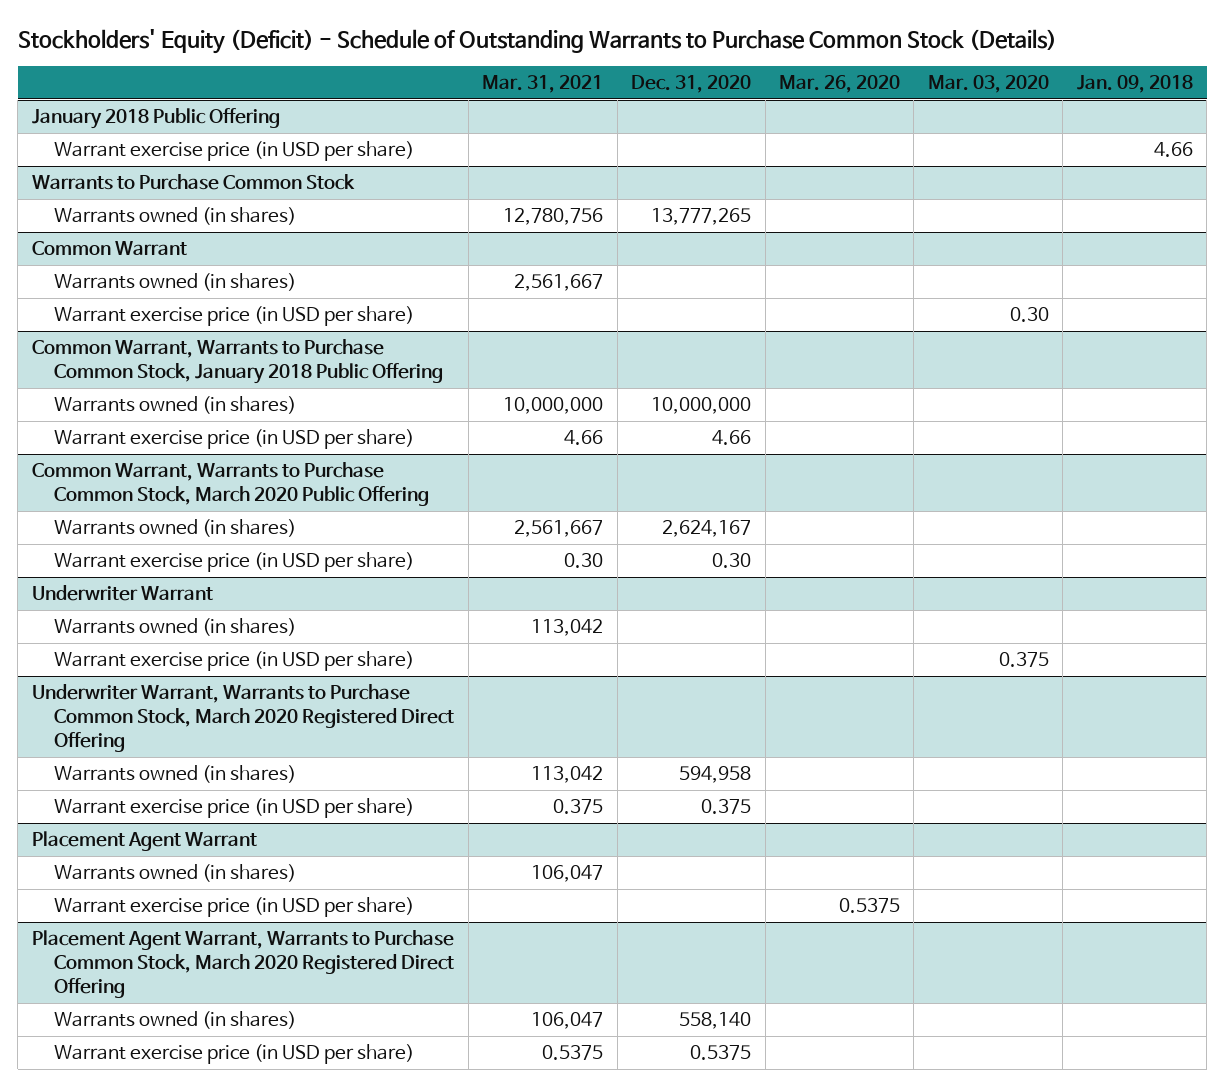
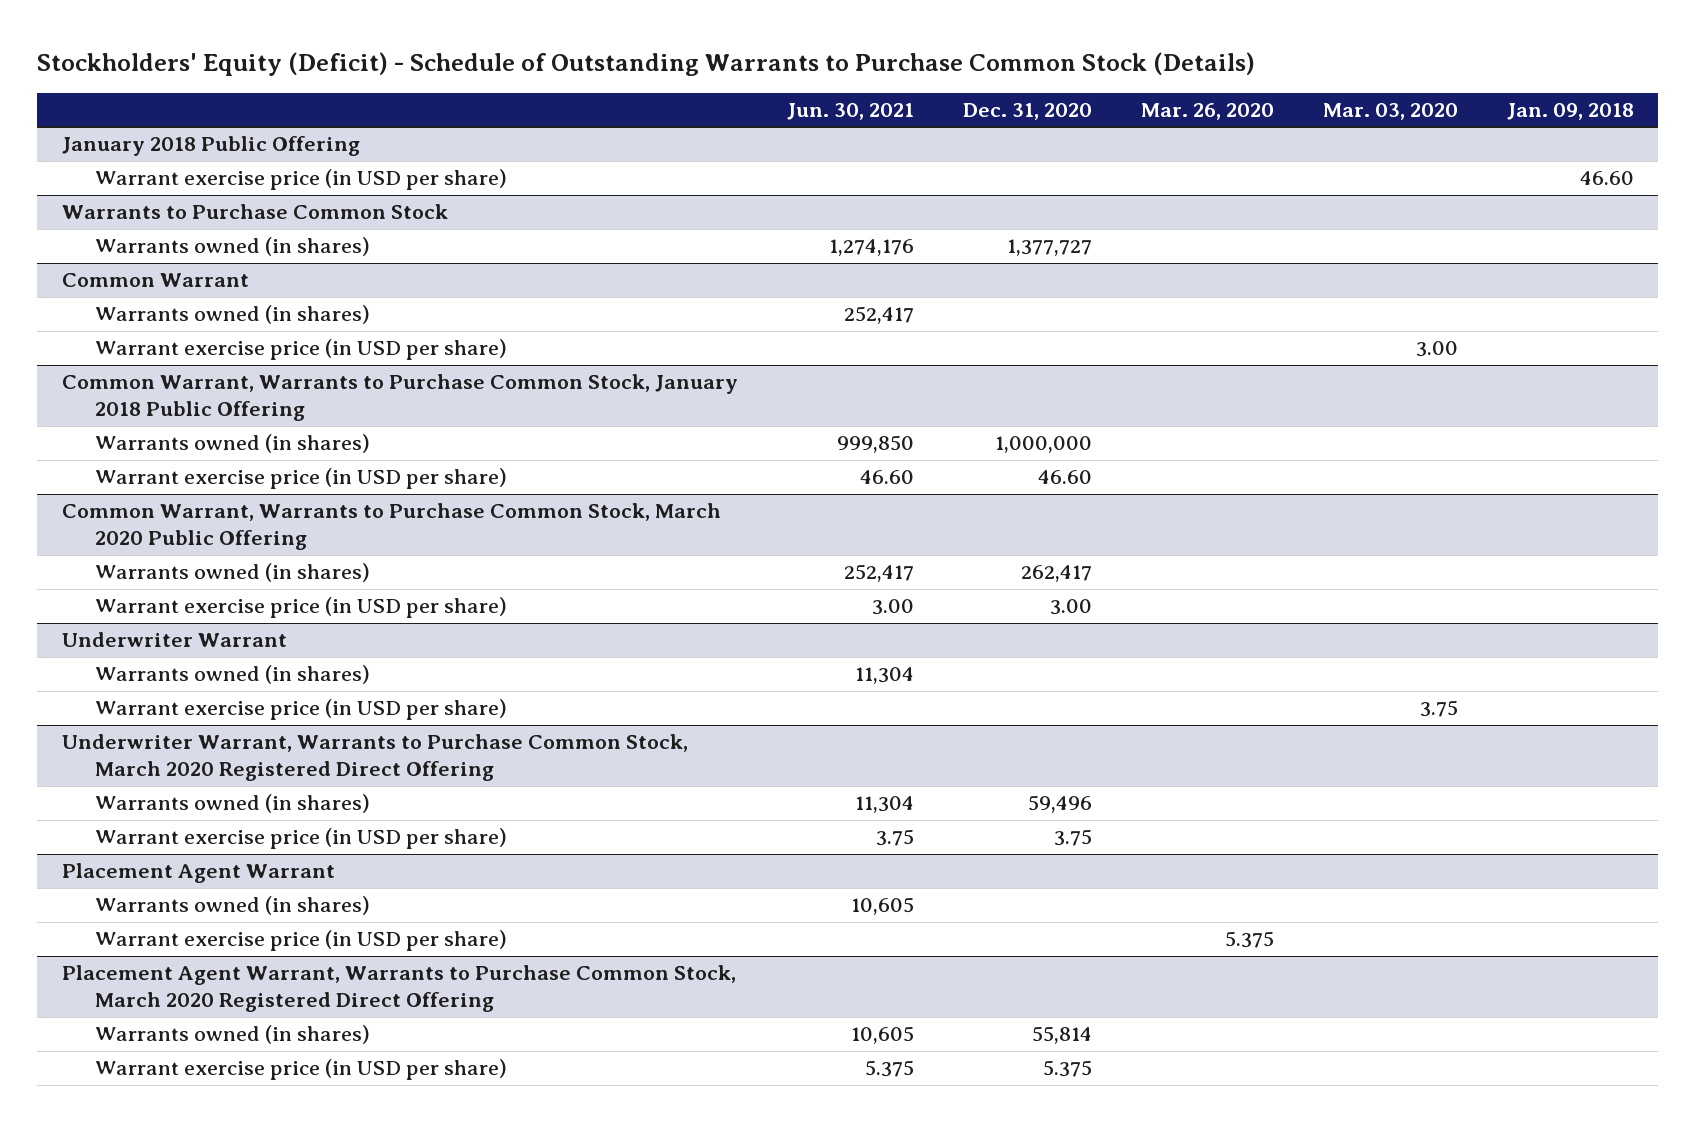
[482,74,604,93] Mar. 31, 2021 -> none
none -> [786,102,914,120] Jun. 30, 2021
[1153,142,1193,158] 4.66 -> [1579,171,1634,186] 46.60
[651,208,752,226] 13,777,265 -> [1006,239,1092,257] 1,377,727
[1009,307,1049,323] 0.30 -> [1415,341,1458,358] 3.00
[651,397,752,415] 10,000,000 -> [994,436,1092,454] 1,000,000
[712,430,752,446] 4.66 -> [1037,470,1092,485] 46.60
[662,520,752,538] 2,624,167 -> [1020,565,1092,583] 262,417
[712,553,752,569] 0.30 -> [1049,599,1092,616] 3.00
[998,652,1049,668] 0.375 -> [1419,700,1458,718] 3.75
[679,766,752,784] 594,958 -> [1027,795,1092,814] 59,496
[701,799,752,815] 0.375 -> [1053,829,1092,847] 3.75
[838,898,900,914] 0.5375 -> [1224,931,1274,949] 5.375
[679,1012,752,1030] 558,140 -> [1031,1026,1092,1045] 55,814
[690,1045,752,1061] 0.5375 -> [1042,1060,1092,1078] 5.375

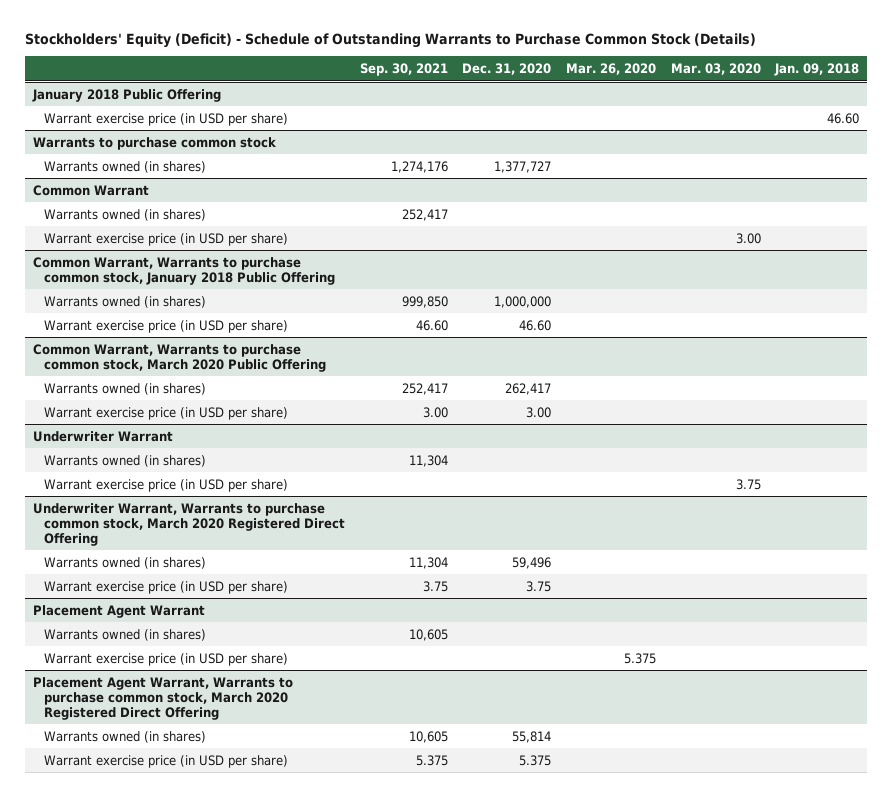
[786,102,914,120] Jun. 30, 2021 -> none
none -> [359,62,448,76] Sep. 30, 2021
[61,204,448,220] Warrants to Purchase Common Stock -> [32,136,276,150] Warrants to purchase common stock
[61,374,738,422] Common Warrant, Warrants to Purchase Common Stock, January 2018 Public Offering -> [32,256,336,285] Common Warrant, Warrants to purchase common stock, January 2018 Public Offering
[61,503,721,551] Common Warrant, Warrants to Purchase Common Stock, March 2020 Public Offering -> [32,343,327,372] Common Warrant, Warrants to purchase common stock, March 2020 Public Offering
[61,734,688,782] Underwriter Warrant, Warrants to Purchase Common Stock, March 2020 Registered Direct Offering -> [32,502,346,546] Underwriter Warrant, Warrants to purchase common stock, March 2020 Registered Direct Offering
[61,965,736,1013] Placement Agent Warrant, Warrants to Purchase Common Stock, March 2020 Registered Direct Offering -> [32,676,293,720] Placement Agent Warrant, Warrants to purchase common stock, March 2020 Registered Direct Offering

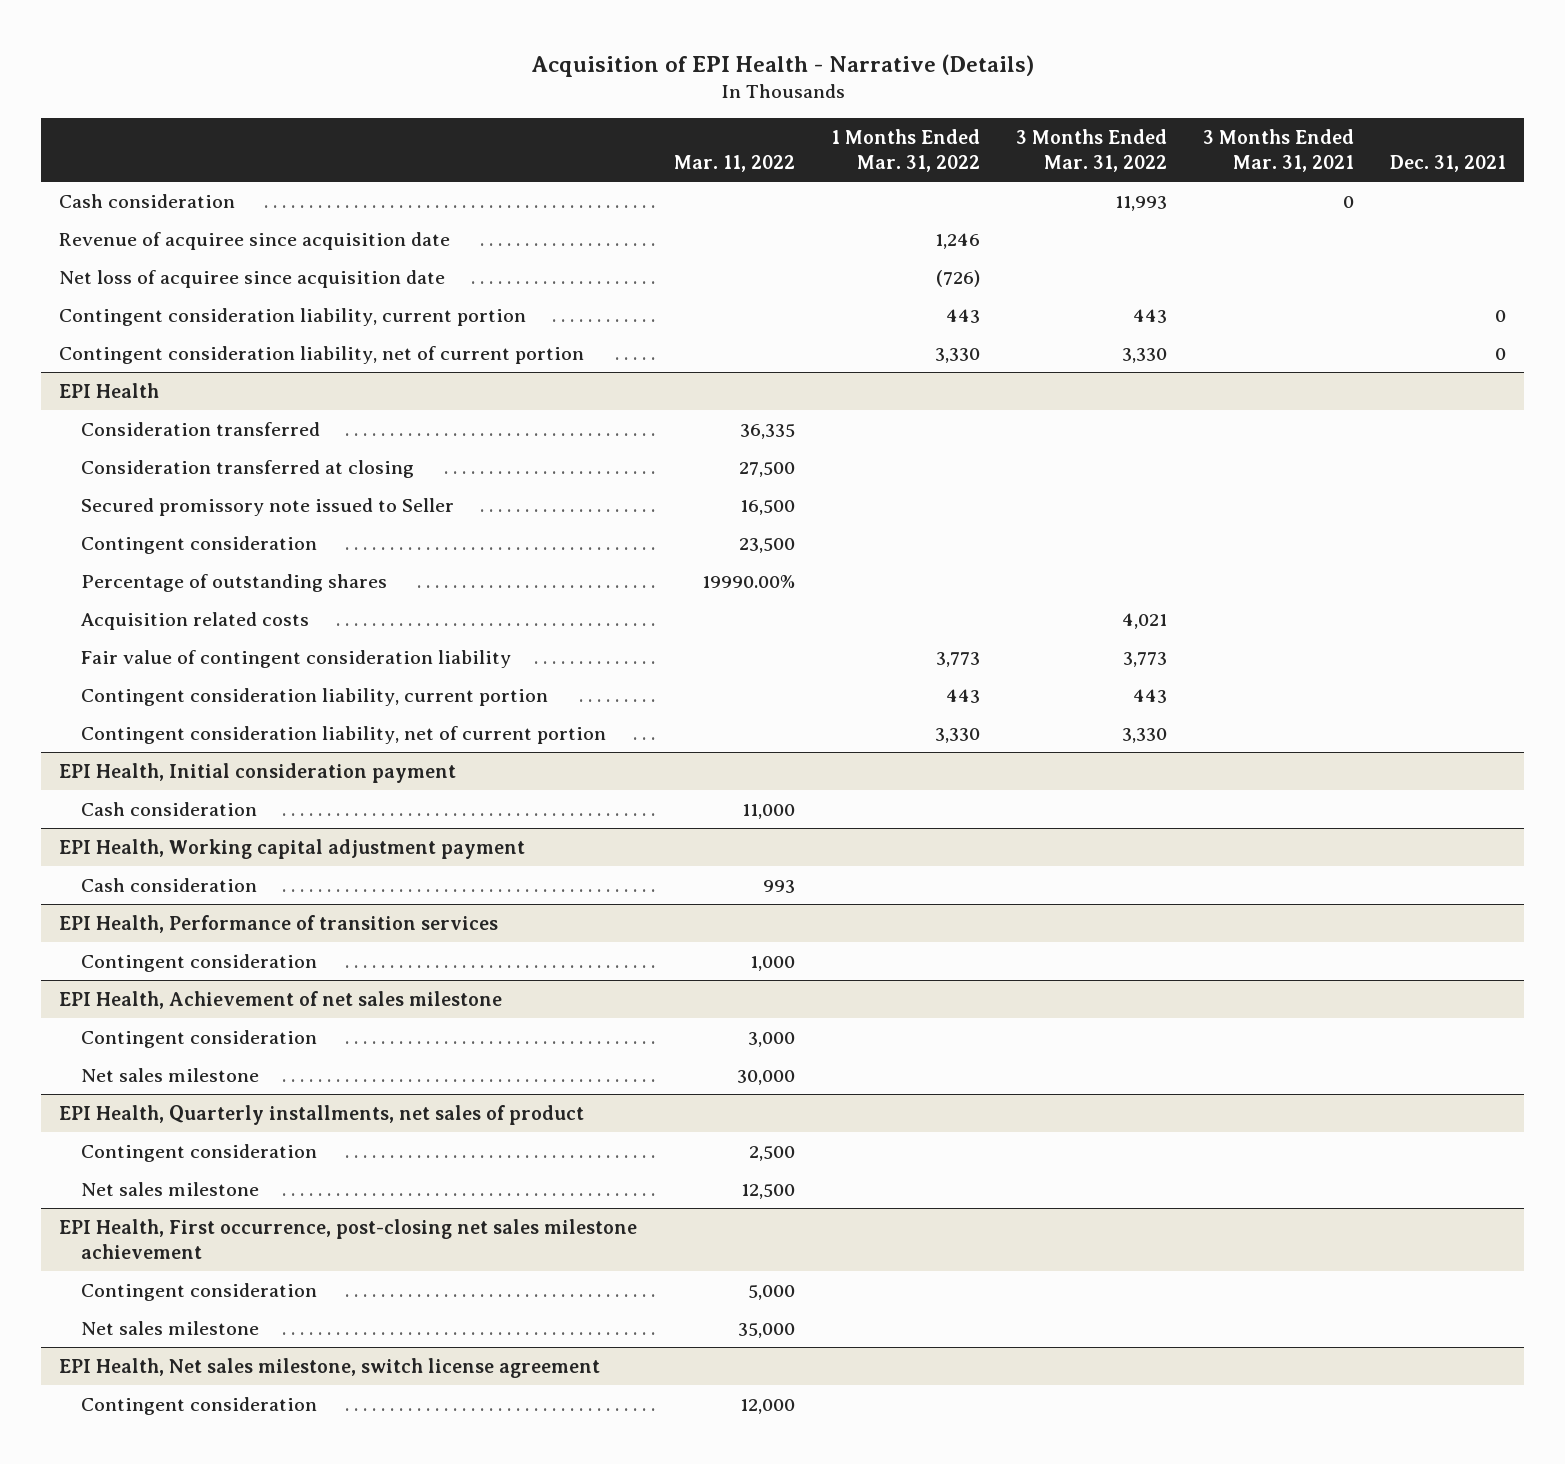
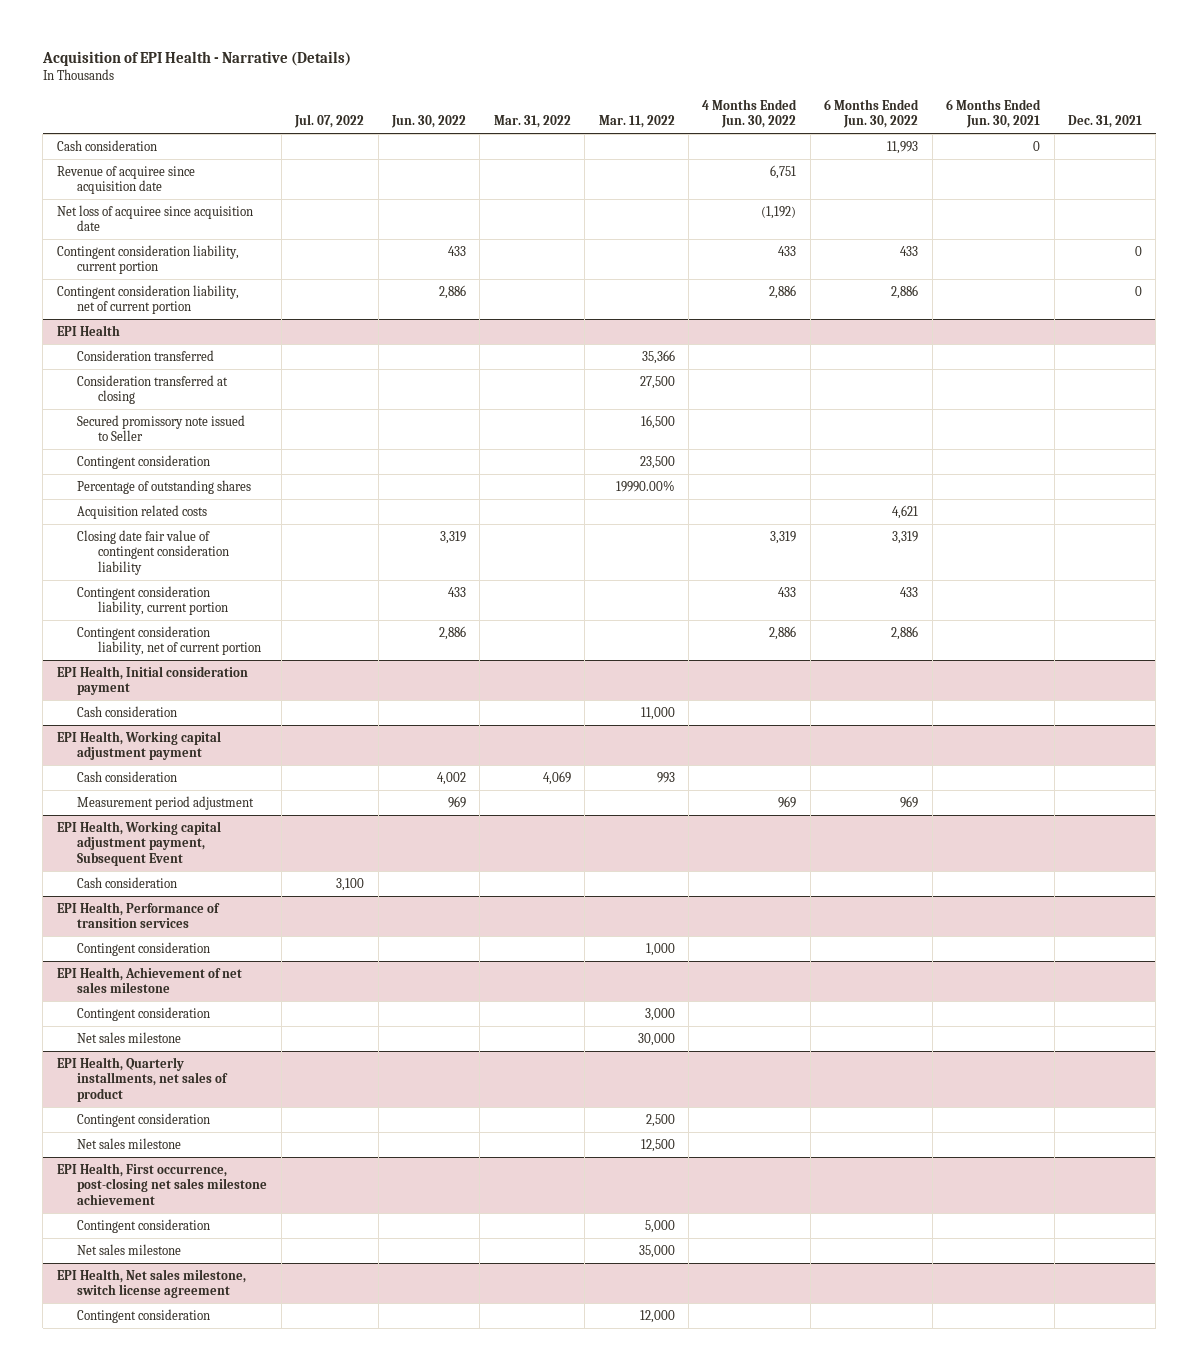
[830,128,980,173] 1 Months Ended Mar. 31, 2022 -> none
[1015,128,1167,173] 3 Months Ended Mar. 31, 2022 -> none
[1202,128,1354,173] 3 Months Ended Mar. 31, 2021 -> none
none -> [294,114,365,129] Jul. 07, 2022
none -> [390,115,466,129] Jun. 30, 2022
none -> [493,115,571,129] Mar. 31, 2022
none -> [702,98,798,129] 4 Months Ended Jun. 30, 2022
none -> [824,98,920,129] 6 Months Ended Jun. 30, 2022
none -> [946,98,1042,129] 6 Months Ended Jun. 30, 2021
[739,423,795,439] 36,335 -> [641,349,675,364] 35,366
[81,649,512,668] Fair value of contingent consideration liability -> [77,529,229,575] Closing date fair value of contingent consideration liability
none -> [77,795,255,810] Measurement period adjustment
none -> [56,820,221,866] EPI Health, Working capital adjustment payment, Subsequent Event
none -> [77,876,178,888] Cash consideration

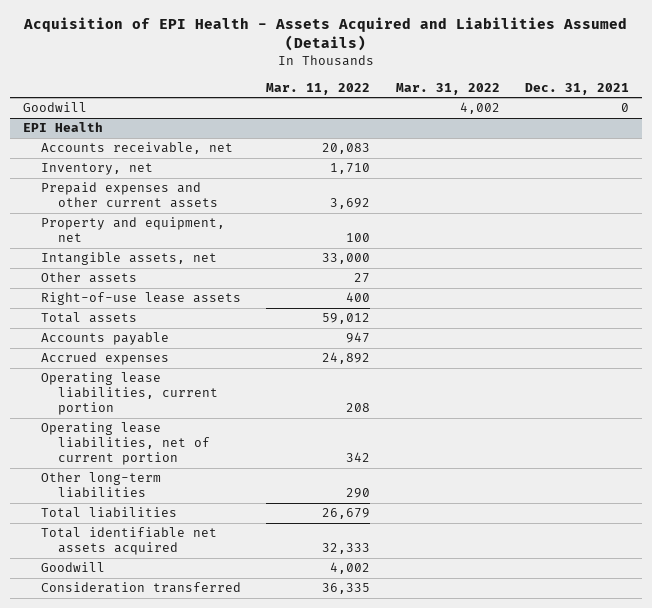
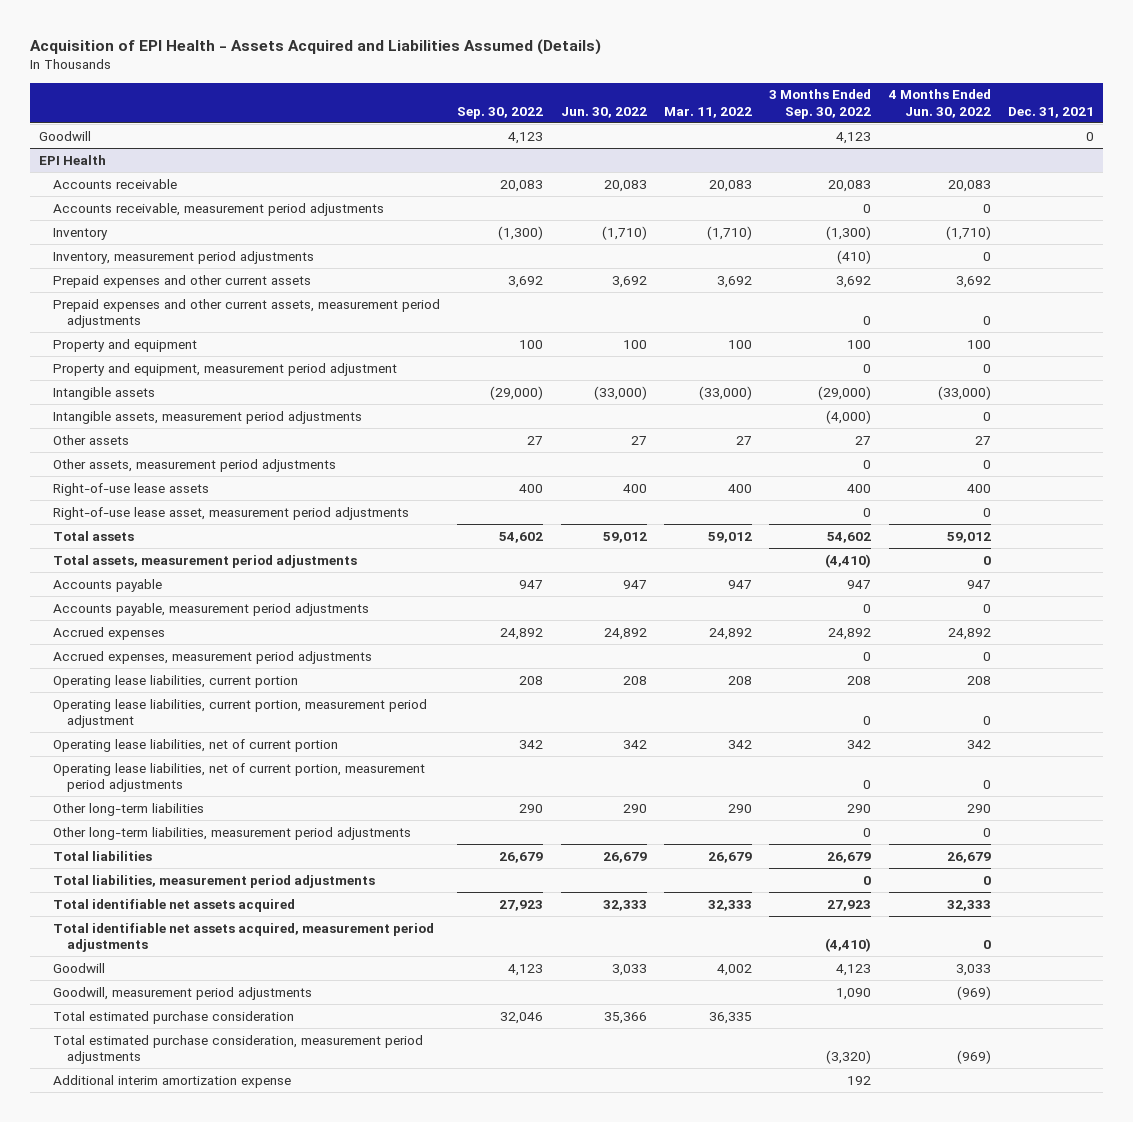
[395,82,500,95] Mar. 31, 2022 -> none
none -> [457,106,544,119] Sep. 30, 2022
none -> [560,106,647,118] Jun. 30, 2022
none -> [769,89,872,119] 3 Months Ended Sep. 30, 2022
none -> [887,89,991,118] 4 Months Ended Jun. 30, 2022
[40,142,233,155] Accounts receivable, net -> [53,178,178,189] Accounts receivable
none -> [53,202,385,216] Accounts receivable, measurement period adjustments
[40,163,153,176] Inventory, net -> [53,227,109,240] Inventory
[330,163,371,175] 1,710 -> [707,225,753,240] (1,710)
none -> [53,250,315,264] Inventory, measurement period adjustments
none -> [53,298,441,328] Prepaid expenses and other current assets, measurement period adjustments
[40,217,225,243] Property and equipment, net -> [53,338,198,352] Property and equipment
none -> [53,362,398,376] Property and equipment, measurement period adjustment
[40,252,217,266] Intangible assets, net -> [53,386,156,400] Intangible assets
[322,253,371,265] 33,000 -> [699,385,753,400] (33,000)
none -> [53,410,363,424] Intangible assets, measurement period adjustments
none -> [53,458,337,472] Other assets, measurement period adjustments
none -> [53,506,410,520] Right-of-use lease asset, measurement period adjustments
none -> [53,554,358,568] Total assets, measurement period adjustments
none -> [53,602,370,616] Accounts payable, measurement period adjustments
none -> [53,650,373,664] Accrued expenses, measurement period adjustments
none -> [53,698,428,728] Operating lease liabilities, current portion, measurement period adjustment
none -> [53,762,426,792] Operating lease liabilities, net of current portion, measurement period adjustments
none -> [53,826,412,840] Other long-term liabilities, measurement period adjustments
none -> [53,874,376,888] Total liabilities, measurement period adjustments
none -> [53,922,435,952] Total identifiable net assets acquired, measurement period adjustments
none -> [53,986,313,1000] Goodwill, measurement period adjustments
[40,582,241,594] Consideration transferred -> [53,1010,295,1024] Total estimated purchase consideration
none -> [53,1034,424,1064] Total estimated purchase consideration, measurement period adjustments
none -> [53,1074,292,1088] Additional interim amortization expense

